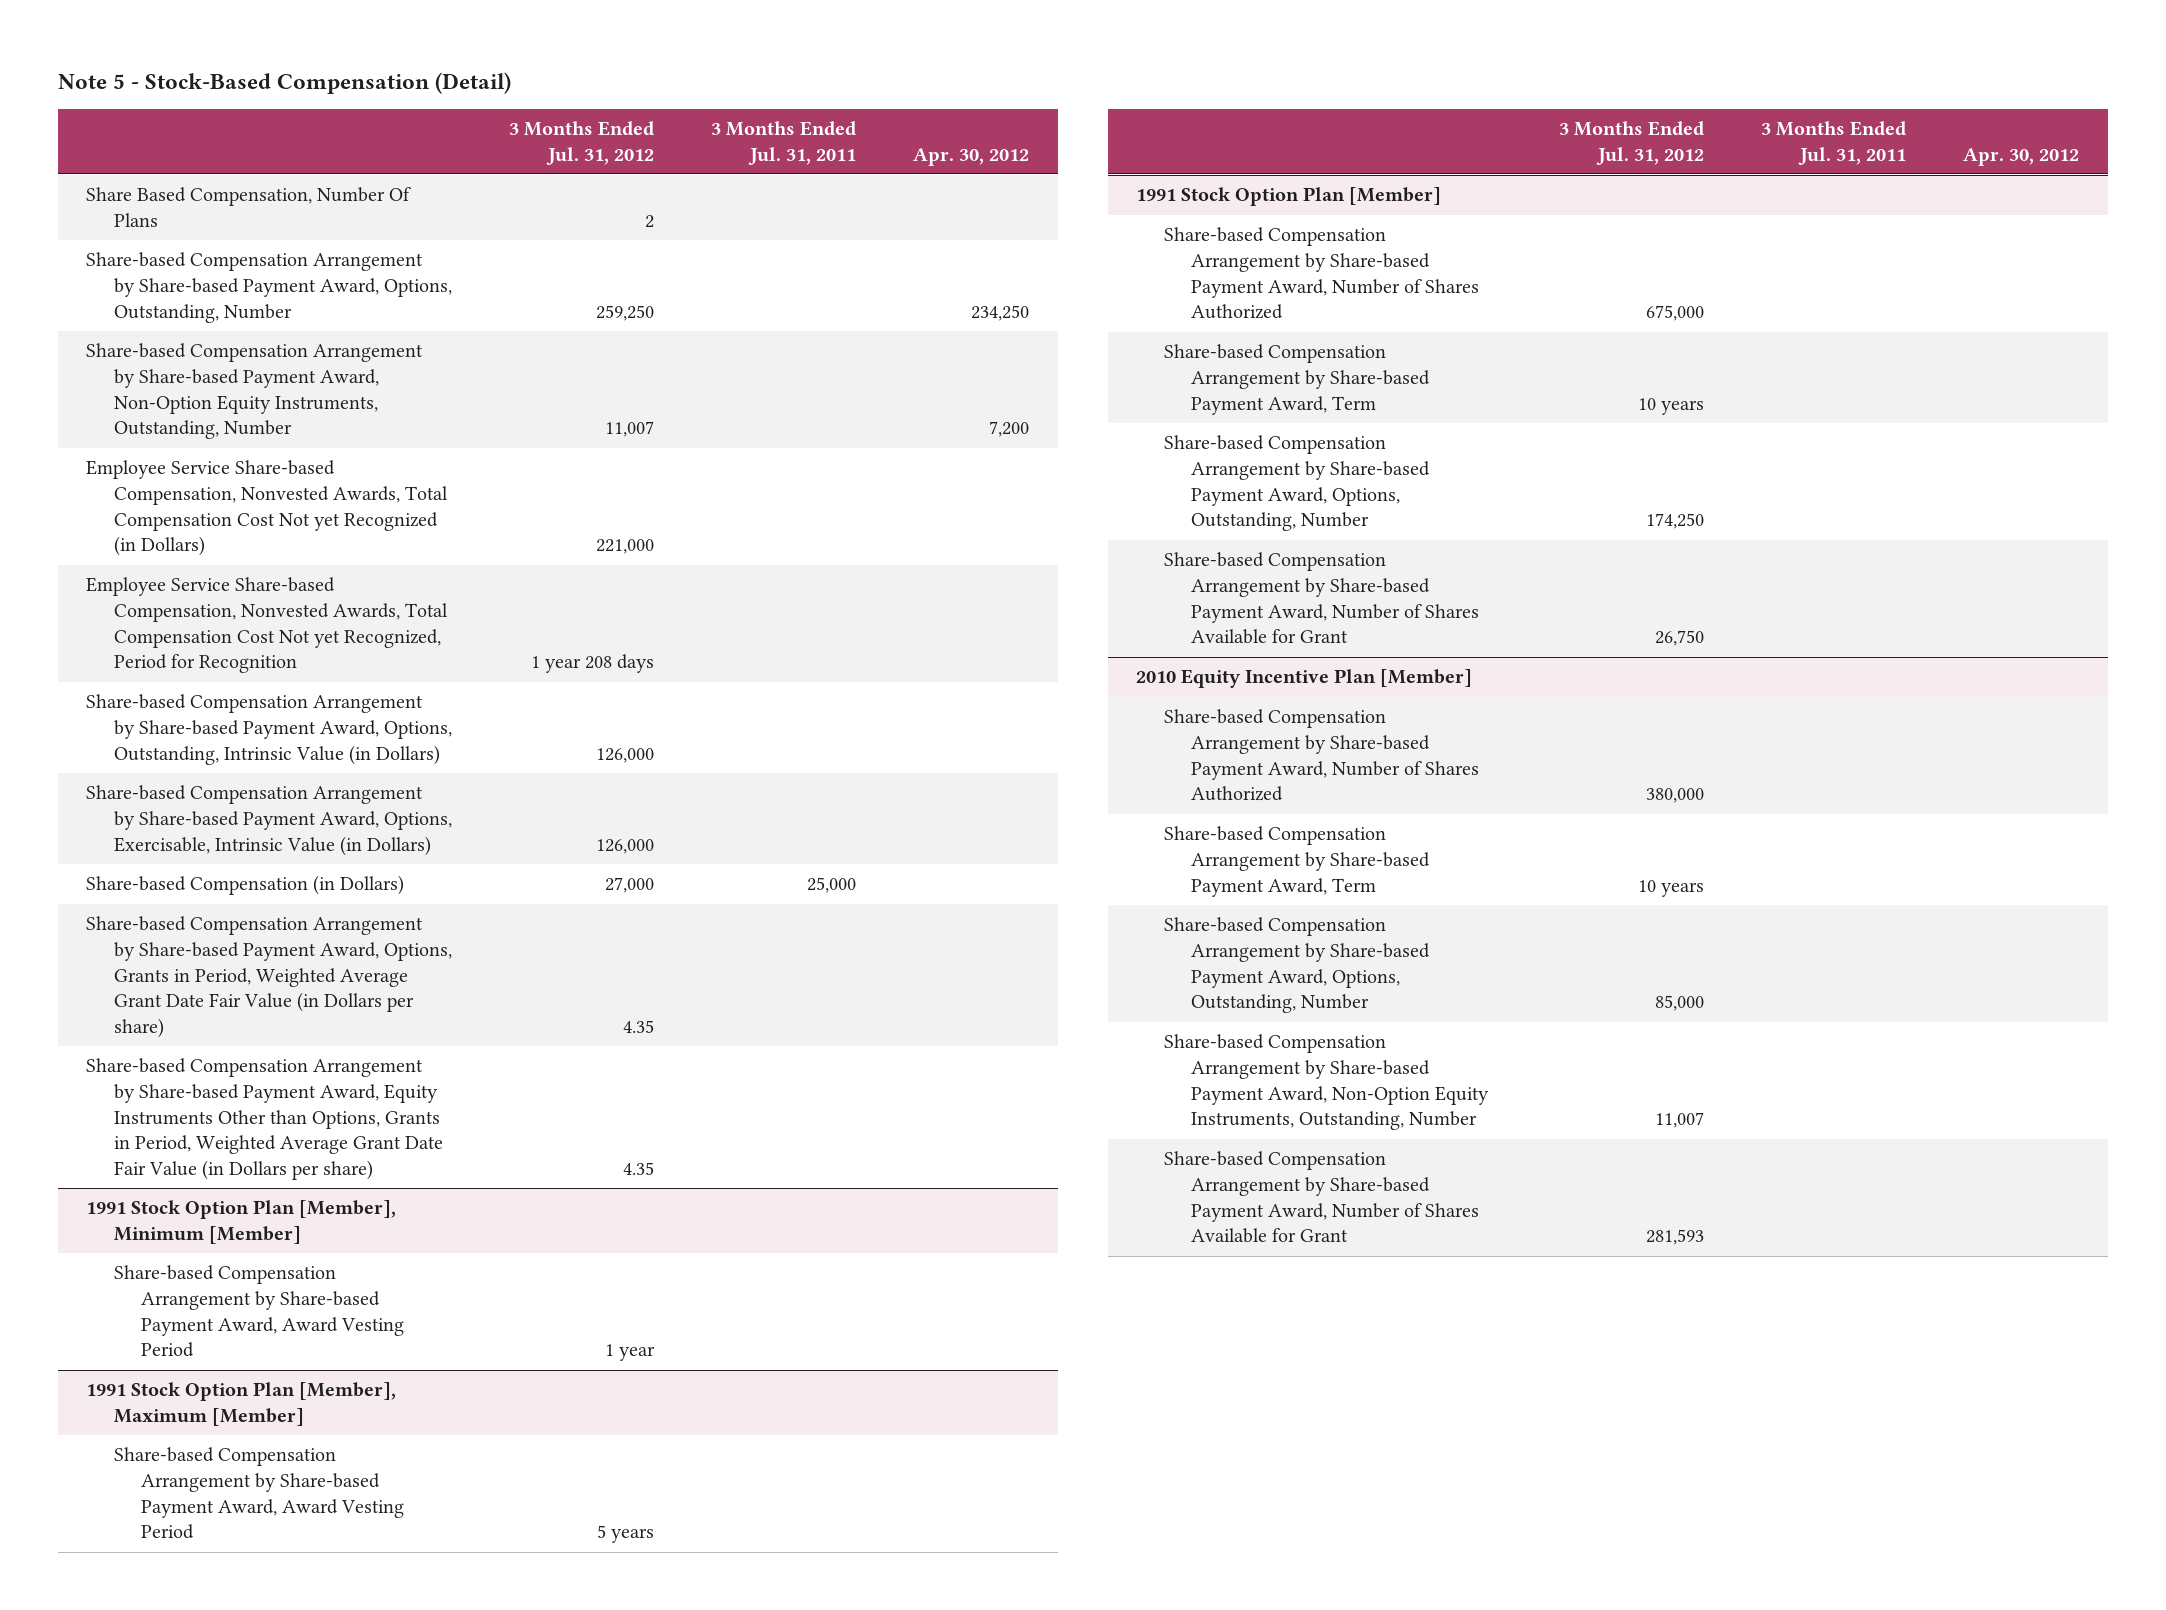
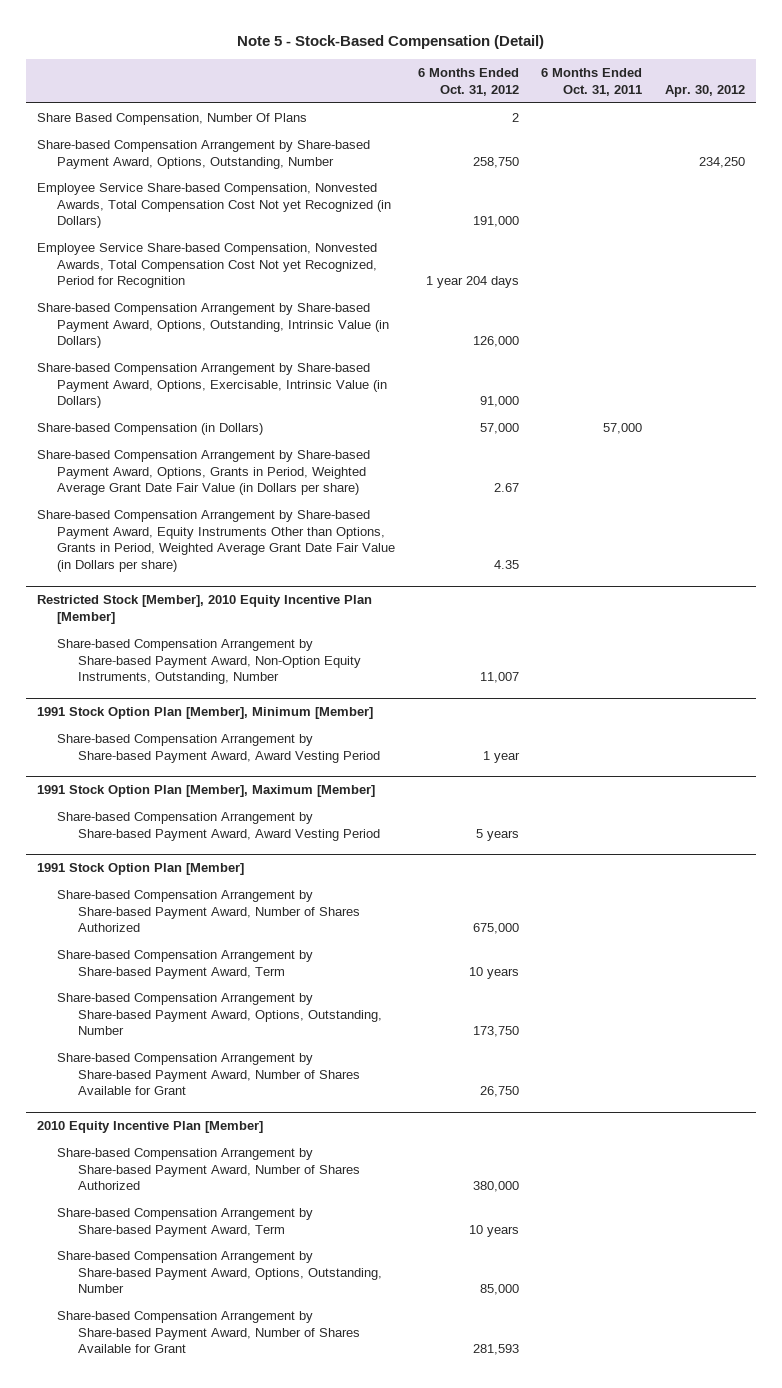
[508,121,654,165] 3 Months Ended Jul. 31, 2012 -> none
[711,121,857,165] 3 Months Ended Jul. 31, 2011 -> none
none -> [417,68,519,96] 6 Months Ended Oct. 31, 2012
none -> [541,68,643,96] 6 Months Ended Oct. 31, 2011
[86,343,424,440] Share-based Compensation Arrangement by Share-based Payment Award, Non-Option Equity Instruments, Outstanding, Number -> none
none -> [36,595,372,624] Restricted Stock [Member], 2010 Equity Incentive Plan [Member]
none -> [57,638,362,685] Share-based Compensation Arrangement by Share-based Payment Award, Non-Option Equity Instruments, Outstanding, Number
[1163,1034,1490,1131] Share-based Compensation Arrangement by Share-based Payment Award, Non-Option Equity Instruments, Outstanding, Number -> none

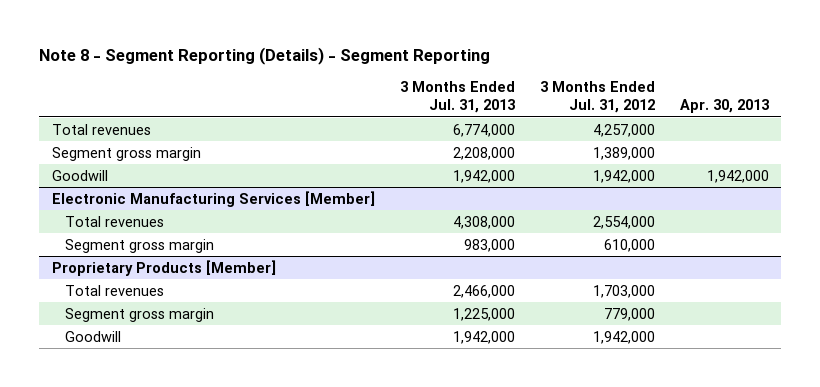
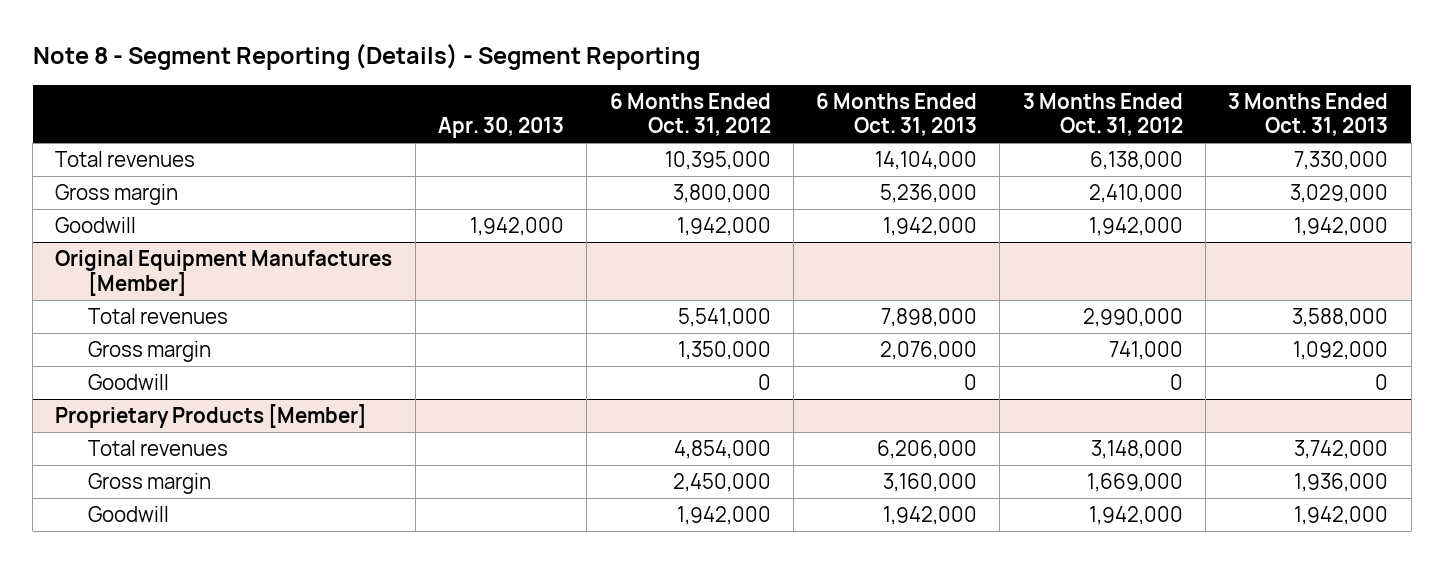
[399,81,515,114] 3 Months Ended Jul. 31, 2013 -> none
[539,81,655,114] 3 Months Ended Jul. 31, 2012 -> none
none -> [609,92,771,137] 6 Months Ended Oct. 31, 2012
none -> [816,92,978,137] 6 Months Ended Oct. 31, 2013
none -> [1022,92,1183,137] 3 Months Ended Oct. 31, 2012
none -> [1228,92,1389,137] 3 Months Ended Oct. 31, 2013
[51,146,201,161] Segment gross margin -> [55,183,179,205] Gross margin
[51,190,375,207] Electronic Manufacturing Services [Member] -> none
[65,215,165,227] Total revenues -> none
[65,238,215,253] Segment gross margin -> none
none -> [55,249,393,296] Original Equipment Manufactures [Member]
none -> [87,307,228,324] Total revenues
none -> [87,340,211,362] Gross margin
none -> [87,373,169,390] Goodwill
[65,307,215,322] Segment gross margin -> [87,472,211,494] Gross margin

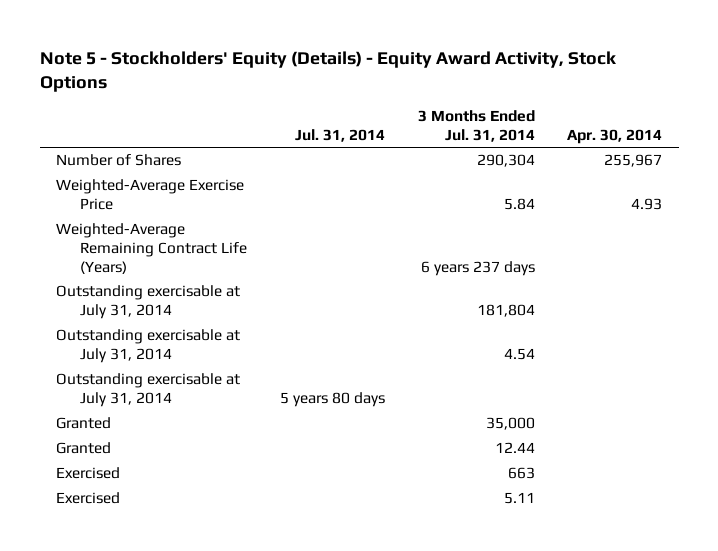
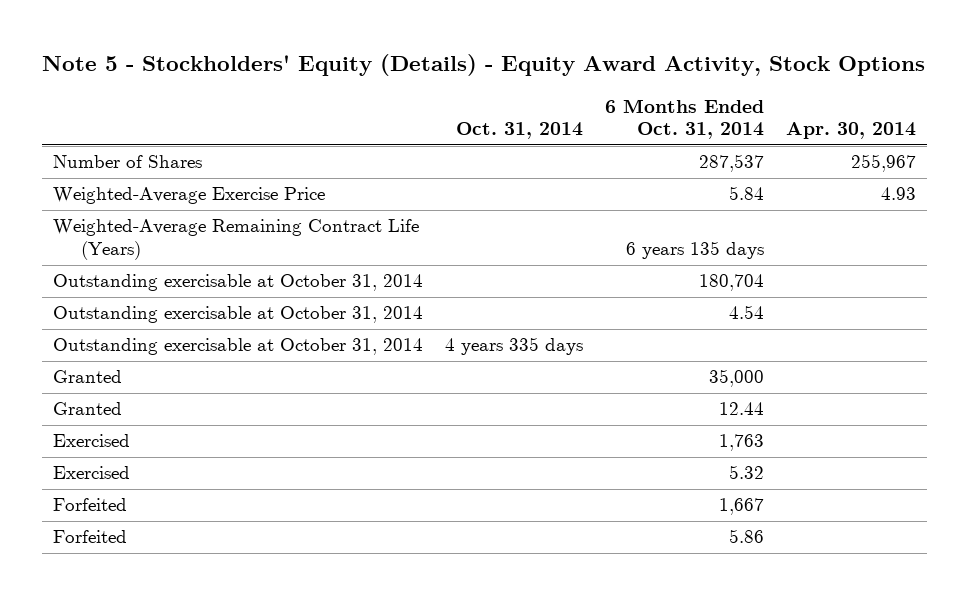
[294,128,385,142] Jul. 31, 2014 -> none
[417,110,535,142] 3 Months Ended Jul. 31, 2014 -> none
none -> [455,122,583,140] Oct. 31, 2014
none -> [604,98,764,140] 6 Months Ended Oct. 31, 2014
[56,285,241,320] Outstanding exercisable at July 31, 2014 -> [52,274,423,292] Outstanding exercisable at October 31, 2014
[56,329,241,364] Outstanding exercisable at July 31, 2014 -> [52,306,423,324] Outstanding exercisable at October 31, 2014
[56,373,241,408] Outstanding exercisable at July 31, 2014 -> [52,338,423,356] Outstanding exercisable at October 31, 2014
none -> [52,498,127,512] Forfeited
none -> [52,530,127,544] Forfeited

